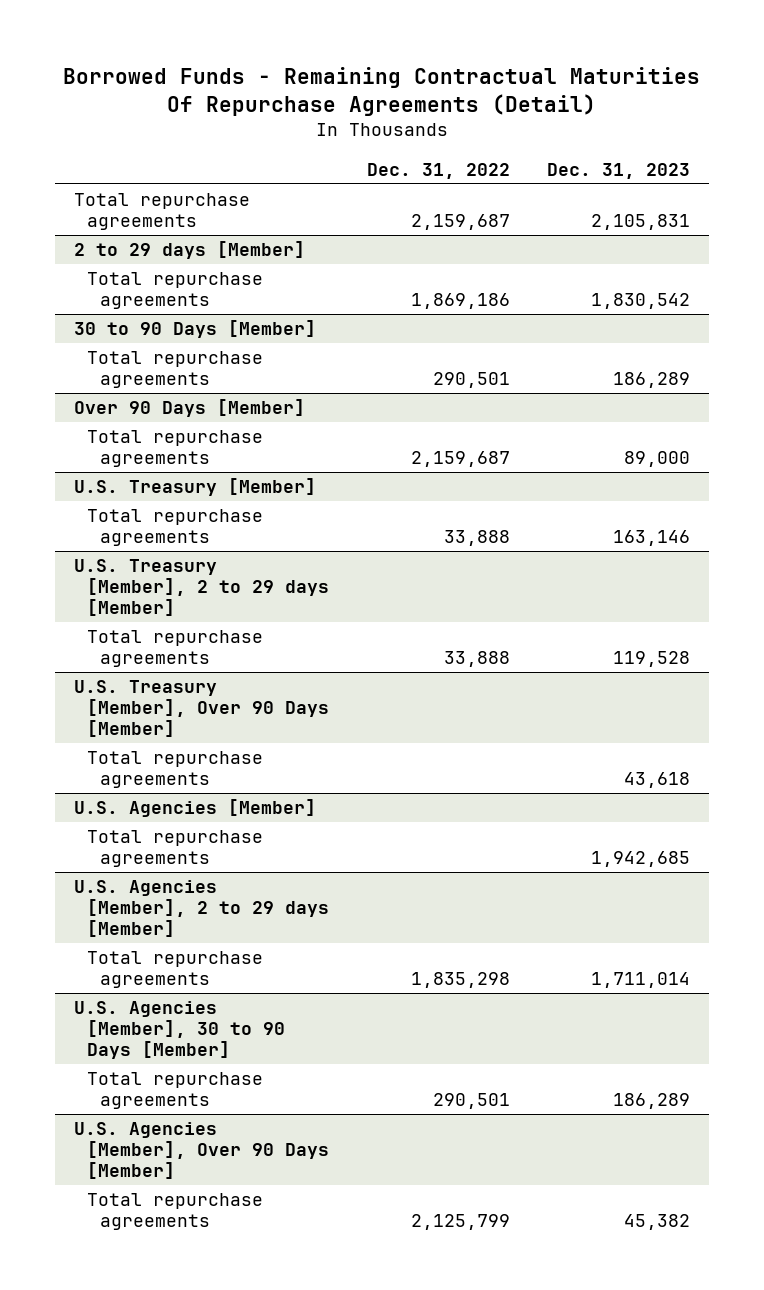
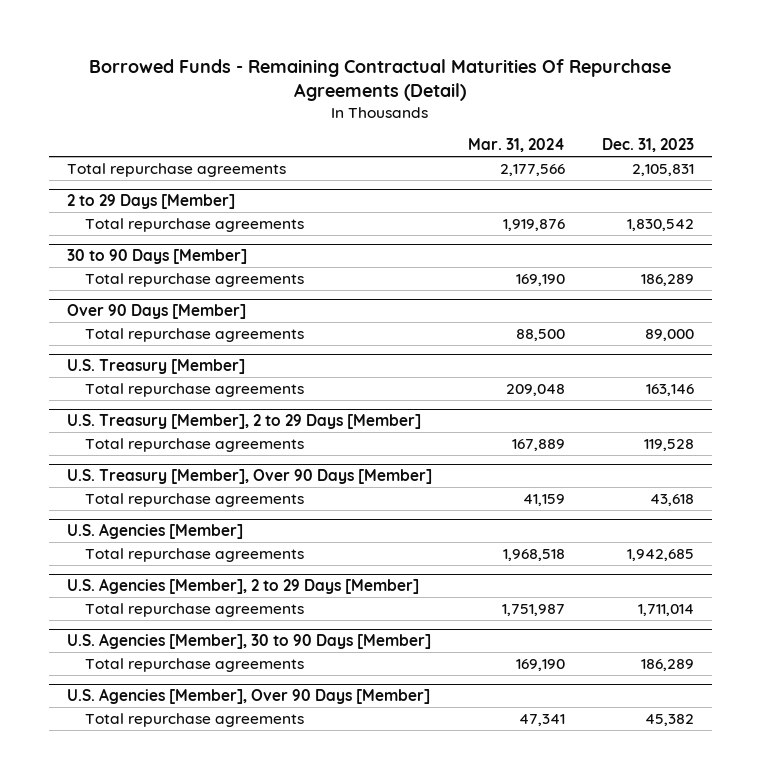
[366,162,510,179] Dec. 31, 2022 -> none
none -> [468,138,566,153] Mar. 31, 2024
[74,241,306,260] 2 to 29 days [Member] -> [66,193,235,209] 2 to 29 Days [Member]
[74,559,330,617] U.S. Treasury [Member], 2 to 29 days [Member] -> [66,413,421,429] U.S. Treasury [Member], 2 to 29 Days [Member]
[74,880,330,938] U.S. Agencies [Member], 2 to 29 days [Member] -> [66,577,419,594] U.S. Agencies [Member], 2 to 29 Days [Member]

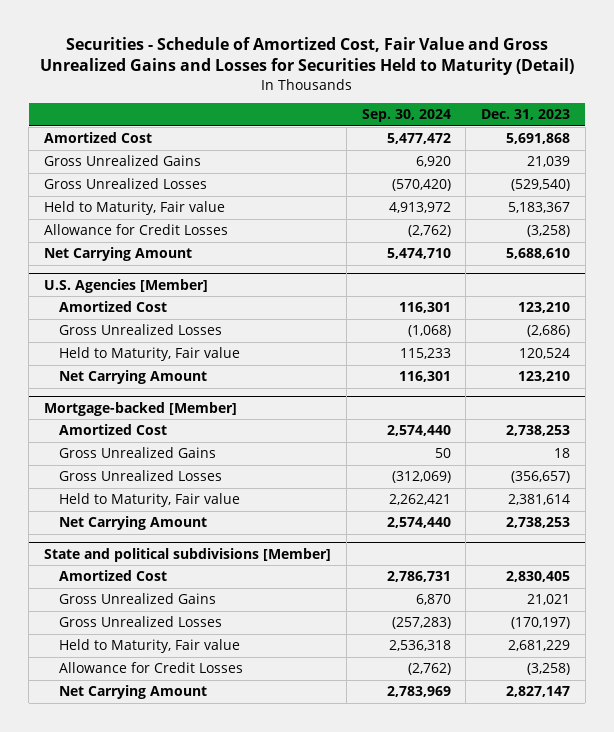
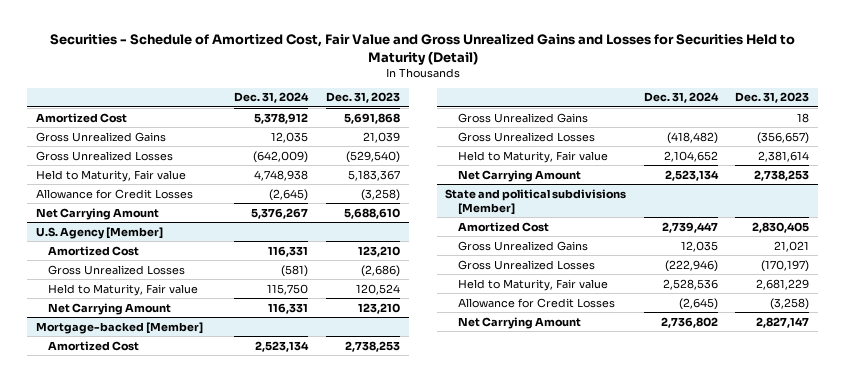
[361,109,451,123] Sep. 30, 2024 -> none
none -> [234,92,310,104] Dec. 31, 2024
[44,278,209,293] U.S. Agencies [Member] -> [35,226,163,239] U.S. Agency [Member]

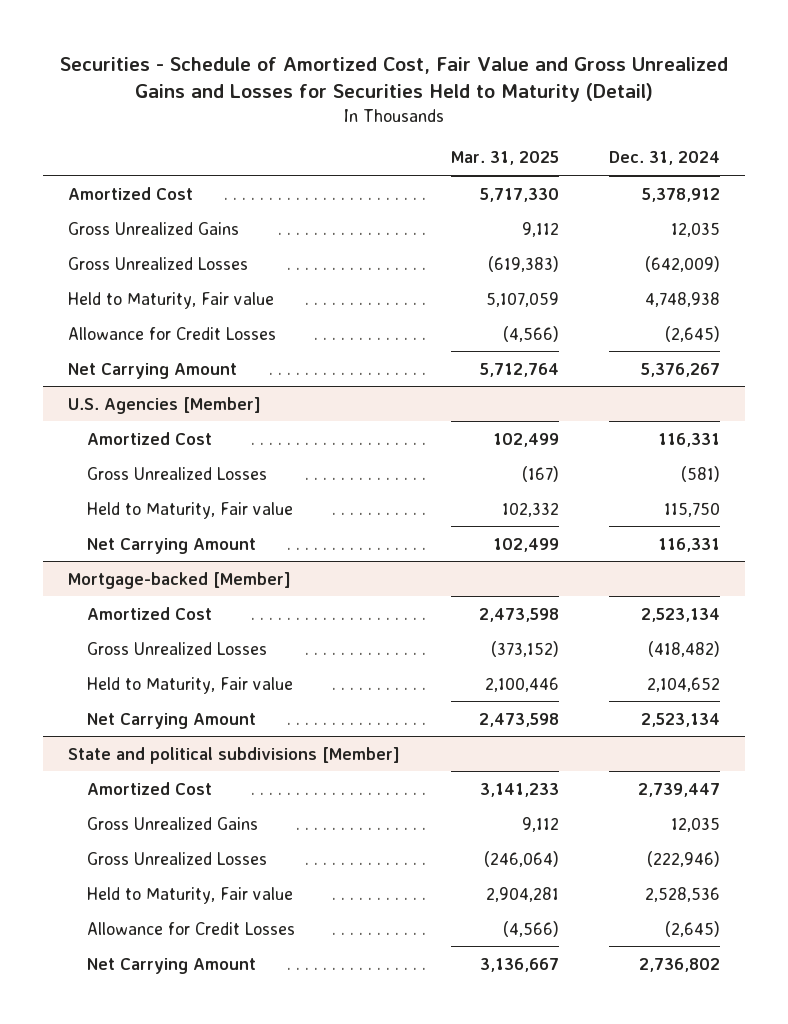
[325,92,400,104] Dec. 31, 2023 -> none
none -> [450,151,559,166] Mar. 31, 2025
[35,226,163,239] U.S. Agency [Member] -> [68,396,262,414] U.S. Agencies [Member]
[457,112,588,123] Gross Unrealized Gains -> none

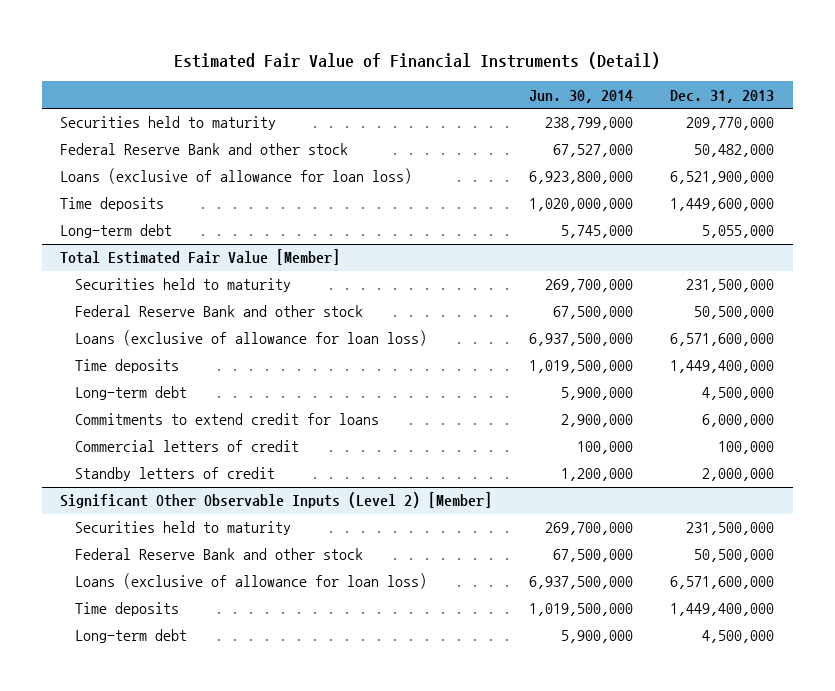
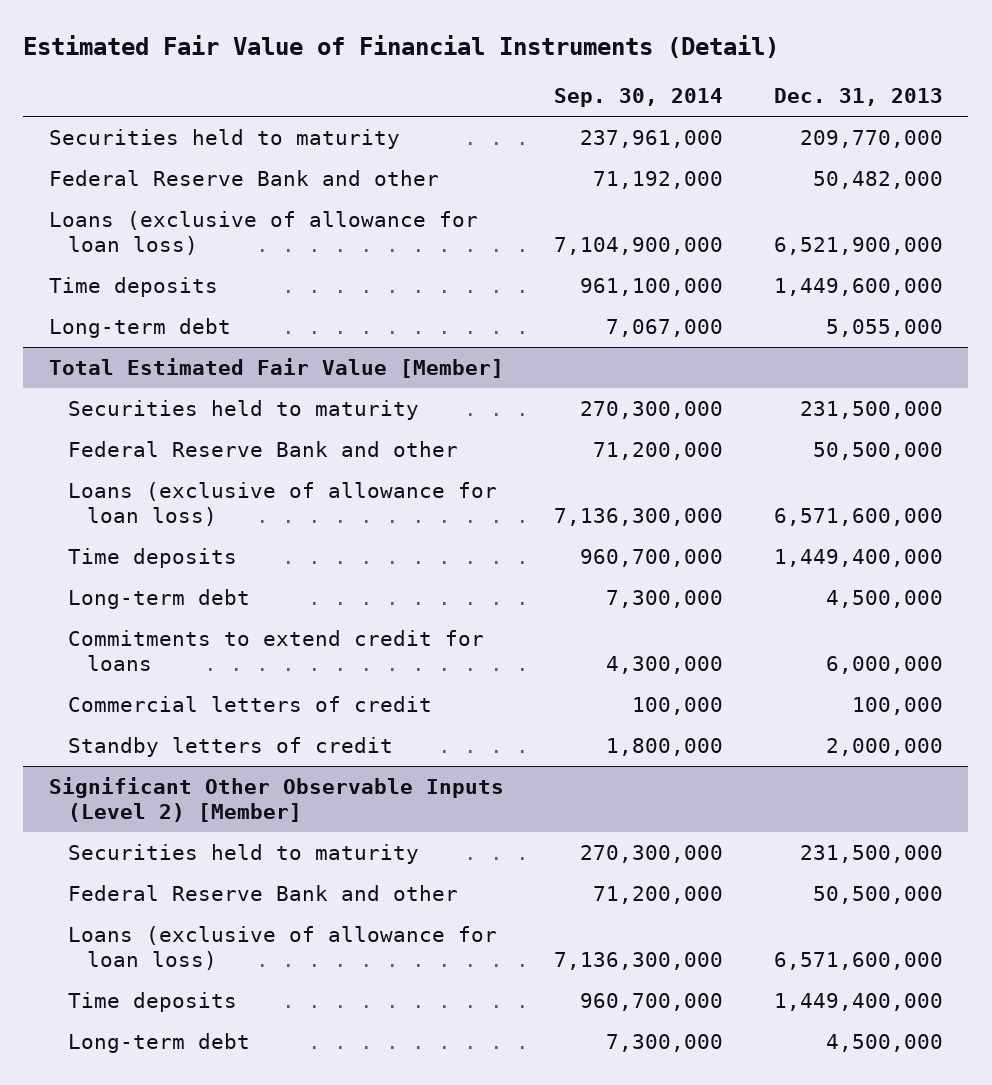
[529,89,634,103] Jun. 30, 2014 -> none
none -> [554,88,724,108] Sep. 30, 2014
[60,143,349,156] Federal Reserve Bank and other stock -> [48,169,439,186] Federal Reserve Bank and other
[75,305,364,318] Federal Reserve Bank and other stock -> [67,440,458,457] Federal Reserve Bank and other
[75,548,364,561] Federal Reserve Bank and other stock -> [67,884,458,901] Federal Reserve Bank and other

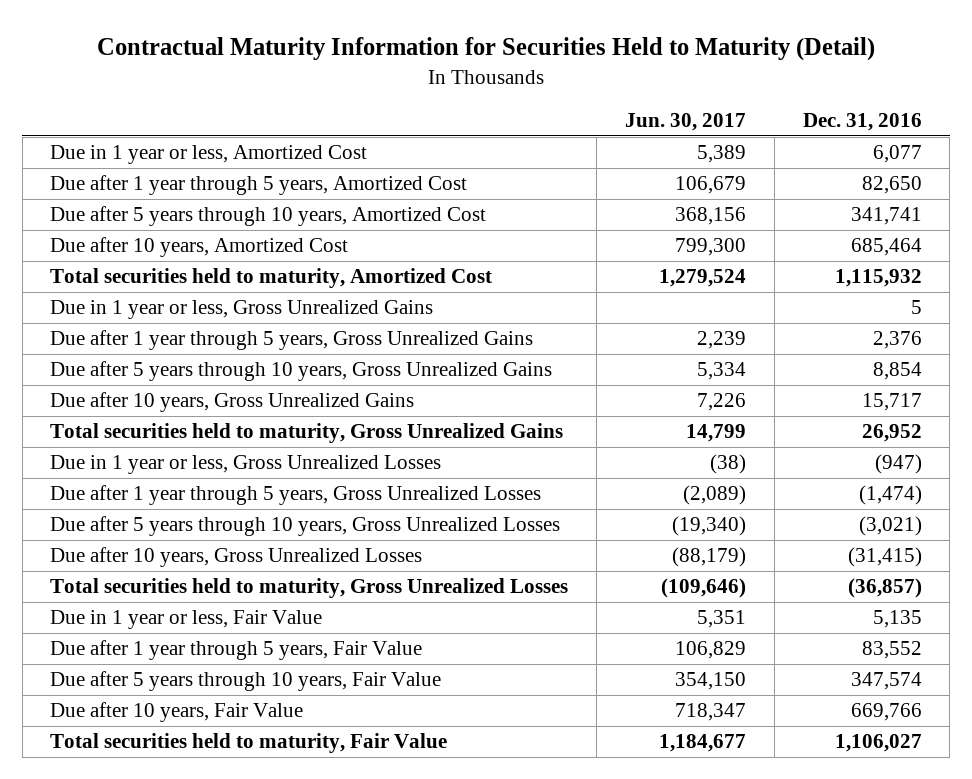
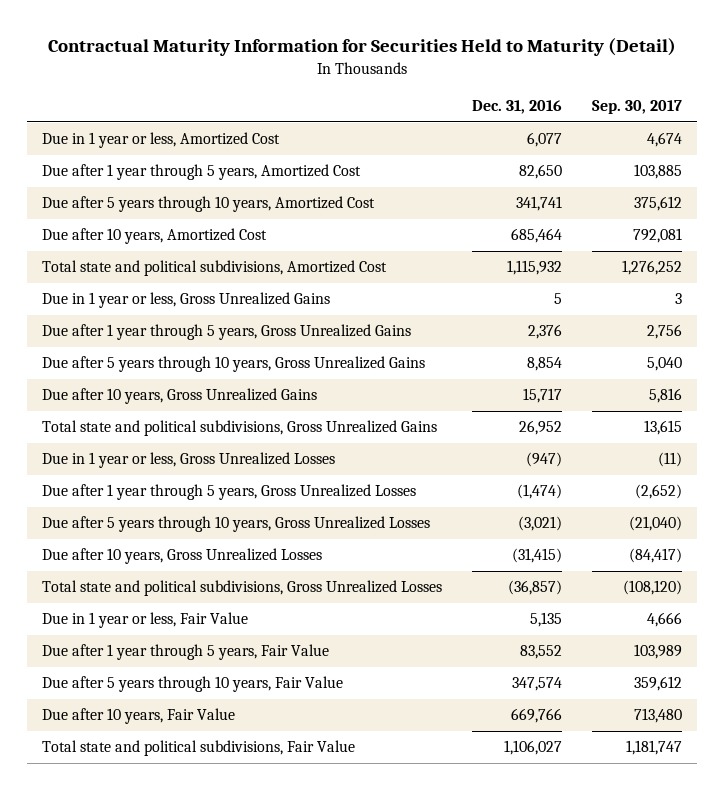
[624,113,746,132] Jun. 30, 2017 -> none
none -> [592,100,683,115] Sep. 30, 2017
[50,268,493,289] Total securities held to maturity, Amortized Cost -> [42,260,388,277] Total state and political subdivisions, Amortized Cost
[50,423,564,444] Total securities held to maturity, Gross Unrealized Gains -> [42,420,438,437] Total state and political subdivisions, Gross Unrealized Gains
[50,578,569,599] Total securities held to maturity, Gross Unrealized Losses -> [42,580,443,597] Total state and political subdivisions, Gross Unrealized Losses
[50,733,448,754] Total securities held to maturity, Fair Value -> [42,740,356,757] Total state and political subdivisions, Fair Value

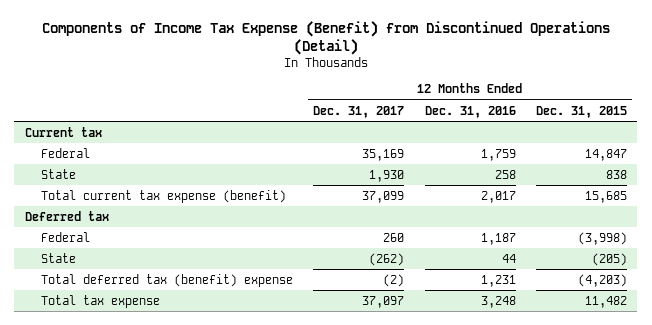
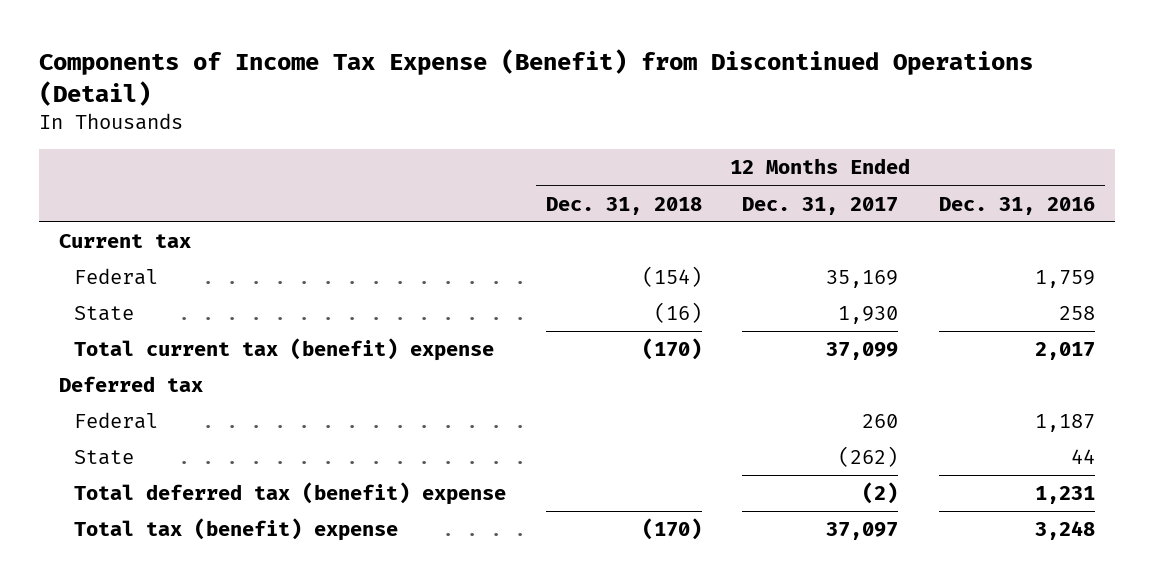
[536,105,628,118] Dec. 31, 2015 -> none
none -> [545,196,702,215] Dec. 31, 2018
[41,189,287,203] Total current tax expense (benefit) -> [73,338,494,362] Total current tax (benefit) expense
[41,294,161,308] Total tax expense -> [73,518,398,542] Total tax (benefit) expense

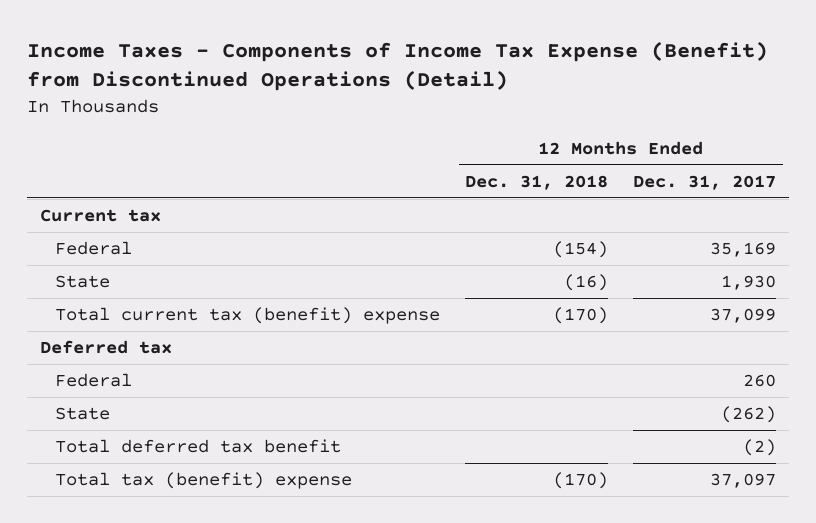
[38,49,1033,106] Components of Income Tax Expense (Benefit) from Discontinued Operations (Detail) -> [27,40,769,92] Income Taxes - Components of Income Tax Expense (Benefit) from Discontinued Operations (Detail)
[938,196,1095,215] Dec. 31, 2016 -> none
[73,482,506,506] Total deferred tax (benefit) expense -> [55,439,342,454] Total deferred tax benefit

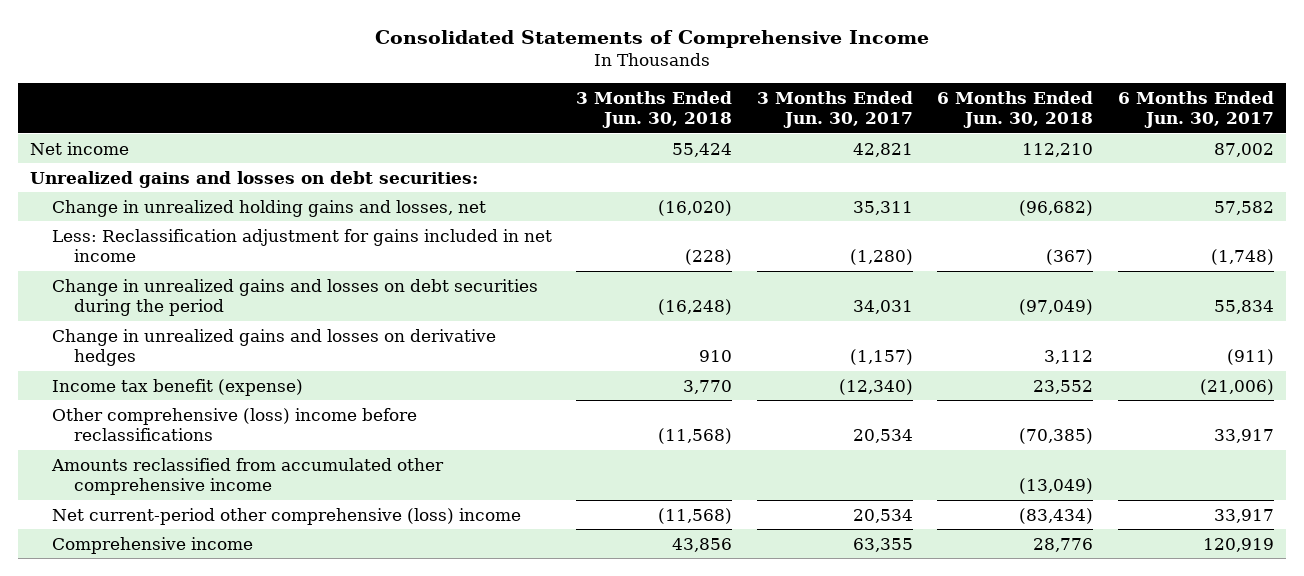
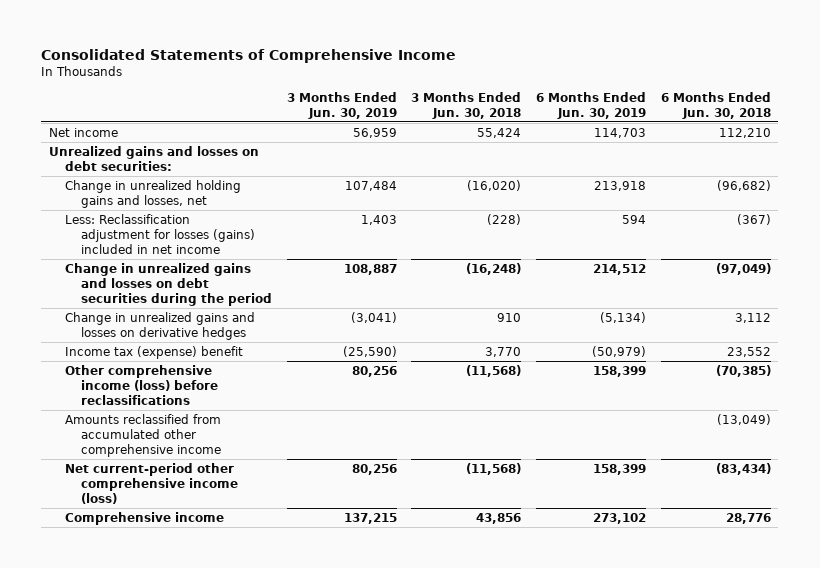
[756,90,913,129] 3 Months Ended Jun. 30, 2017 -> none
[1117,90,1274,129] 6 Months Ended Jun. 30, 2017 -> none
none -> [286,91,397,119] 3 Months Ended Jun. 30, 2019
none -> [536,91,647,119] 6 Months Ended Jun. 30, 2019
[51,228,552,263] Less: Reclassification adjustment for gains included in net income -> [64,213,255,254] Less: Reclassification adjustment for losses (gains) included in net income
[51,378,303,396] Income tax benefit (expense) -> [64,345,243,359] Income tax (expense) benefit
[51,407,417,442] Other comprehensive (loss) income before reclassifications -> [64,364,218,405] Other comprehensive income (loss) before reclassifications
[51,507,521,525] Net current-period other comprehensive (loss) income -> [64,462,238,504] Net current-period other comprehensive income (loss)

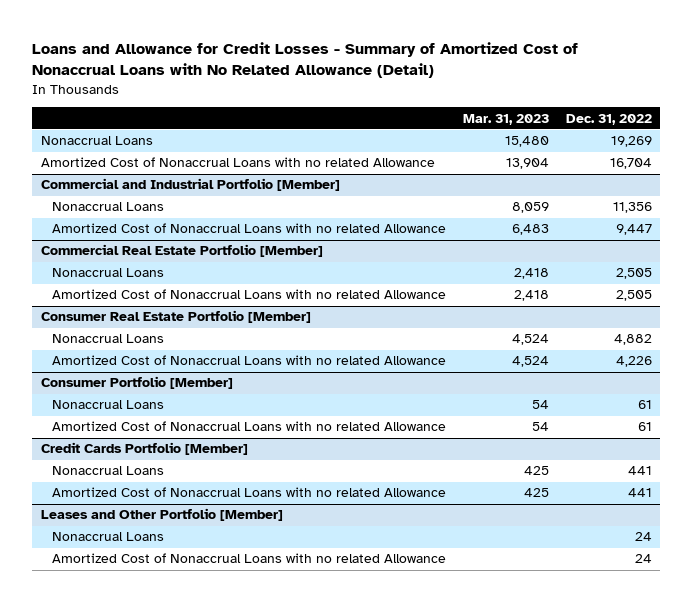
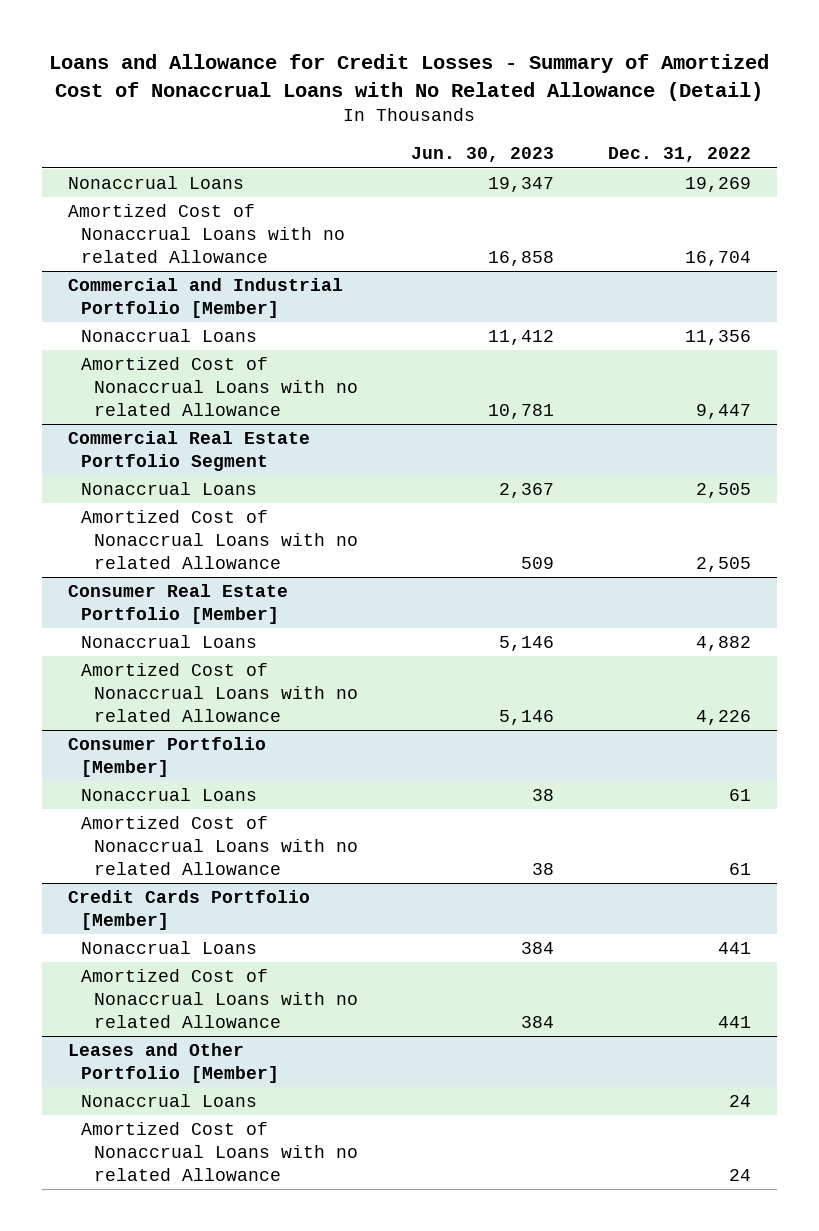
[463,113,550,125] Mar. 31, 2023 -> none
none -> [411,147,555,163] Jun. 30, 2023
[40,244,323,258] Commercial Real Estate Portfolio [Member] -> [68,431,311,472] Commercial Real Estate Portfolio Segment

